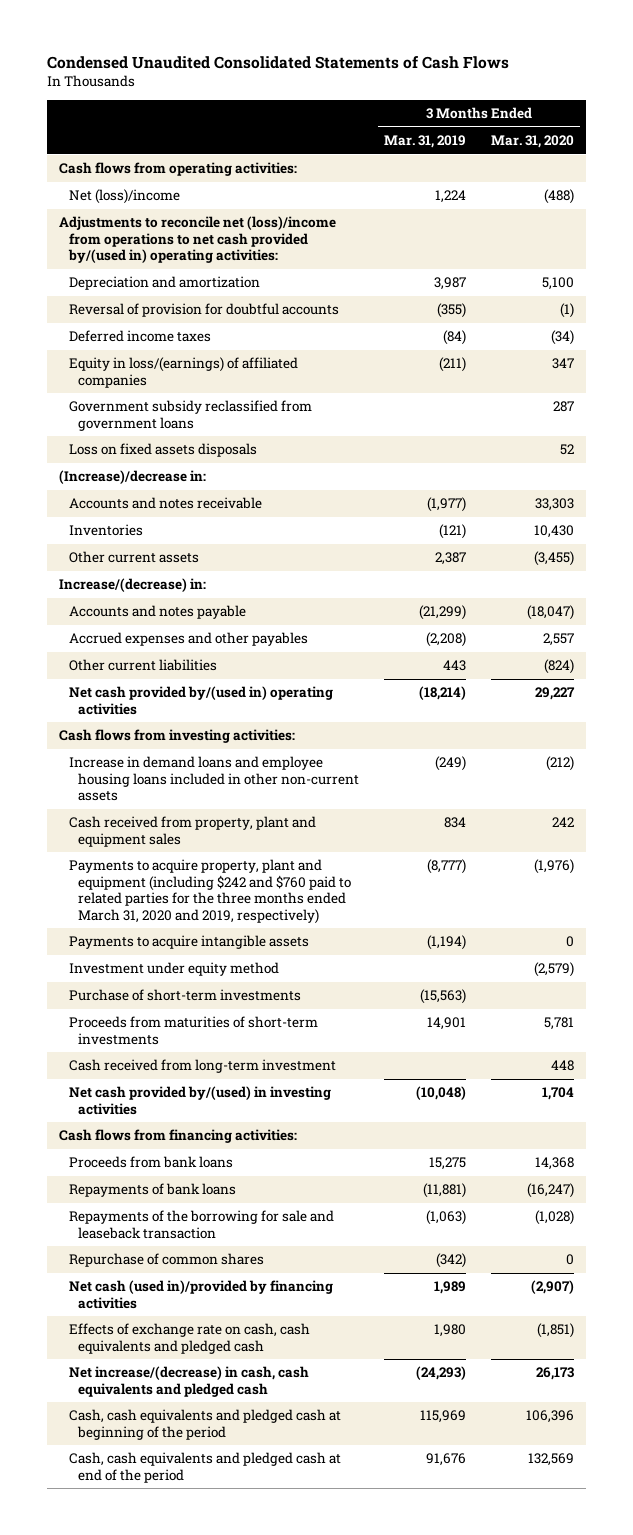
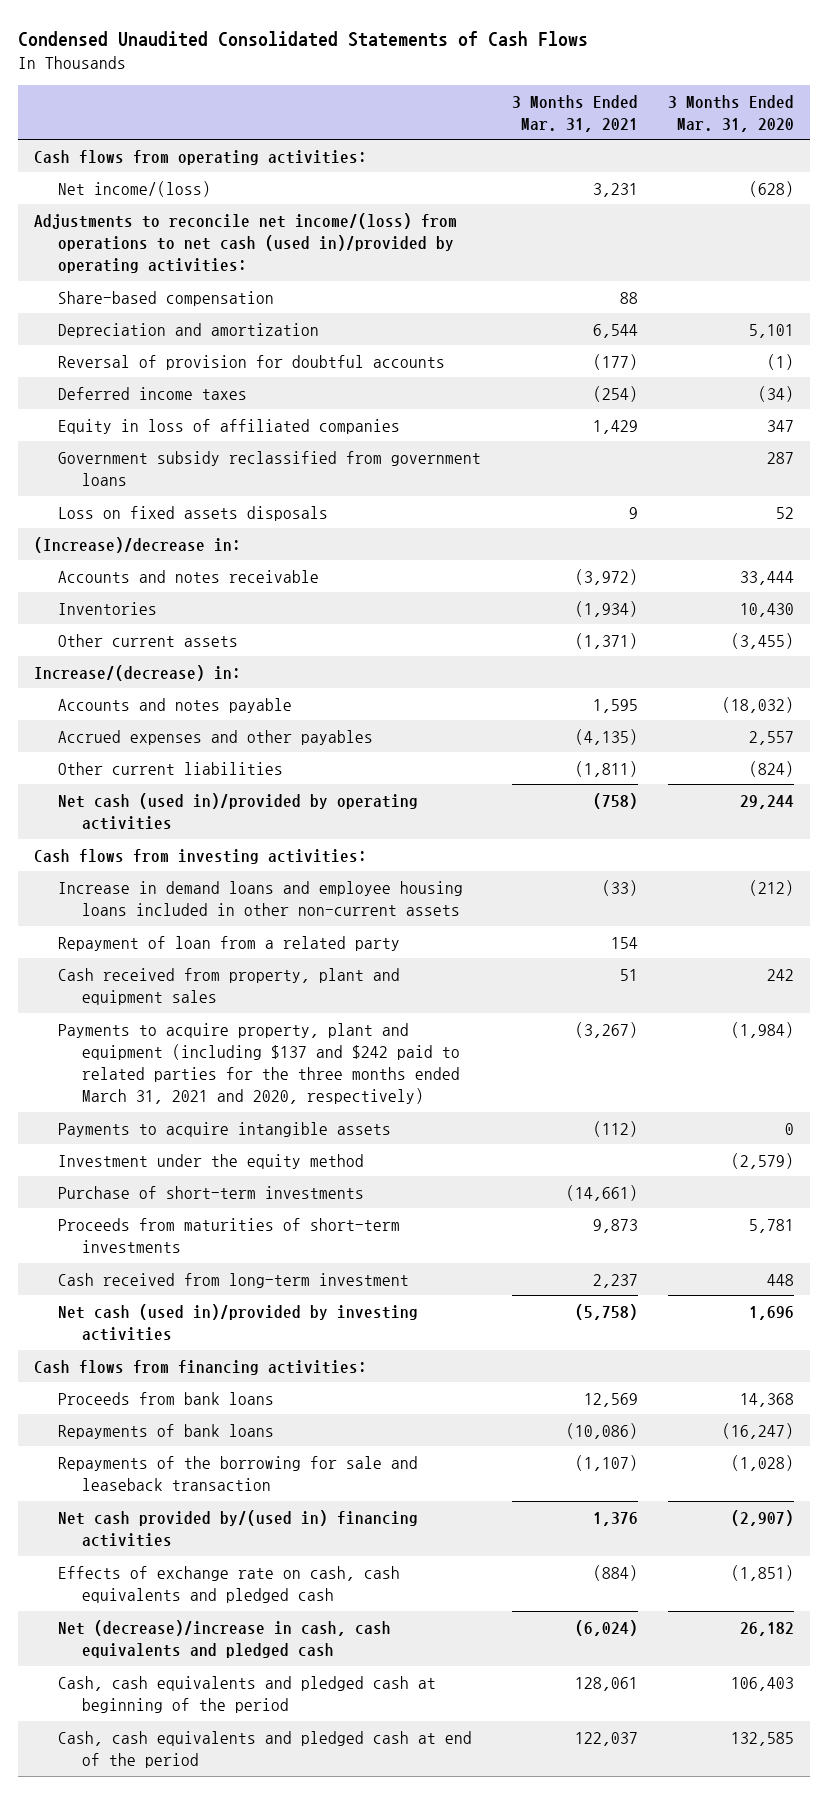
[383,135,466,149] Mar. 31, 2019 -> none
none -> [511,94,638,132] 3 Months Ended Mar. 31, 2021
[68,189,180,205] Net (loss)/income -> [57,180,211,197] Net income/(loss)
[543,189,574,205] (488) -> [749,180,795,197] (628)
[58,216,336,264] Adjustments to reconcile net (loss)/income from operations to net cash provided by/(used in) operating activities: -> [33,212,457,273] Adjustments to reconcile net income/(loss) from operations to net cash (used in)/provided by operating activities:
none -> [57,290,274,306] Share-based compensation
[541,277,574,291] 5,100 -> [749,323,795,338] 5,101
[68,357,298,388] Equity in loss/(earnings) of affiliated companies -> [57,418,400,434] Equity in loss of affiliated companies
[534,498,574,512] 33,303 -> [740,570,795,585] 33,444
[526,605,574,621] (18,047) -> [722,696,795,713] (18,032)
[68,686,333,715] Net cash provided by/(used in) operating activities -> [57,792,418,830] Net cash (used in)/provided by operating activities
[534,687,575,701] 29,227 -> [740,794,795,809] 29,244
none -> [57,935,400,951] Repayment of loan from a related party
[68,859,352,924] Payments to acquire property, plant and equipment (including $242 and $760 paid to related parties for the three months ended March 31, 2020 and 2019, respectively) -> [57,1022,461,1104] Payments to acquire property, plant and equipment (including $137 and $242 paid to related parties for the three months ended March 31, 2021 and 2020, respectively)
[533,859,574,875] (1,976) -> [731,1021,795,1038] (1,984)
[68,962,279,977] Investment under equity method -> [57,1153,364,1169] Investment under the equity method
[68,1086,331,1115] Net cash provided by/(used) in investing activities -> [57,1303,418,1341] Net cash (used in)/provided by investing activities
[541,1087,574,1101] 1,704 -> [749,1305,795,1320] 1,696
[68,1253,264,1268] Repurchase of common shares -> none
[68,1280,333,1309] Net cash (used in)/provided by financing activities -> [57,1509,418,1547] Net cash provided by/(used in) financing activities
[68,1366,309,1397] Net increase/(decrease) in cash, cash equivalents and pledged cash -> [57,1619,391,1658] Net (decrease)/increase in cash, cash equivalents and pledged cash
[535,1367,574,1381] 26,173 -> [740,1621,795,1636] 26,182
[525,1410,574,1424] 106,396 -> [731,1676,795,1691] 106,403
[527,1453,574,1467] 132,569 -> [731,1731,795,1746] 132,585

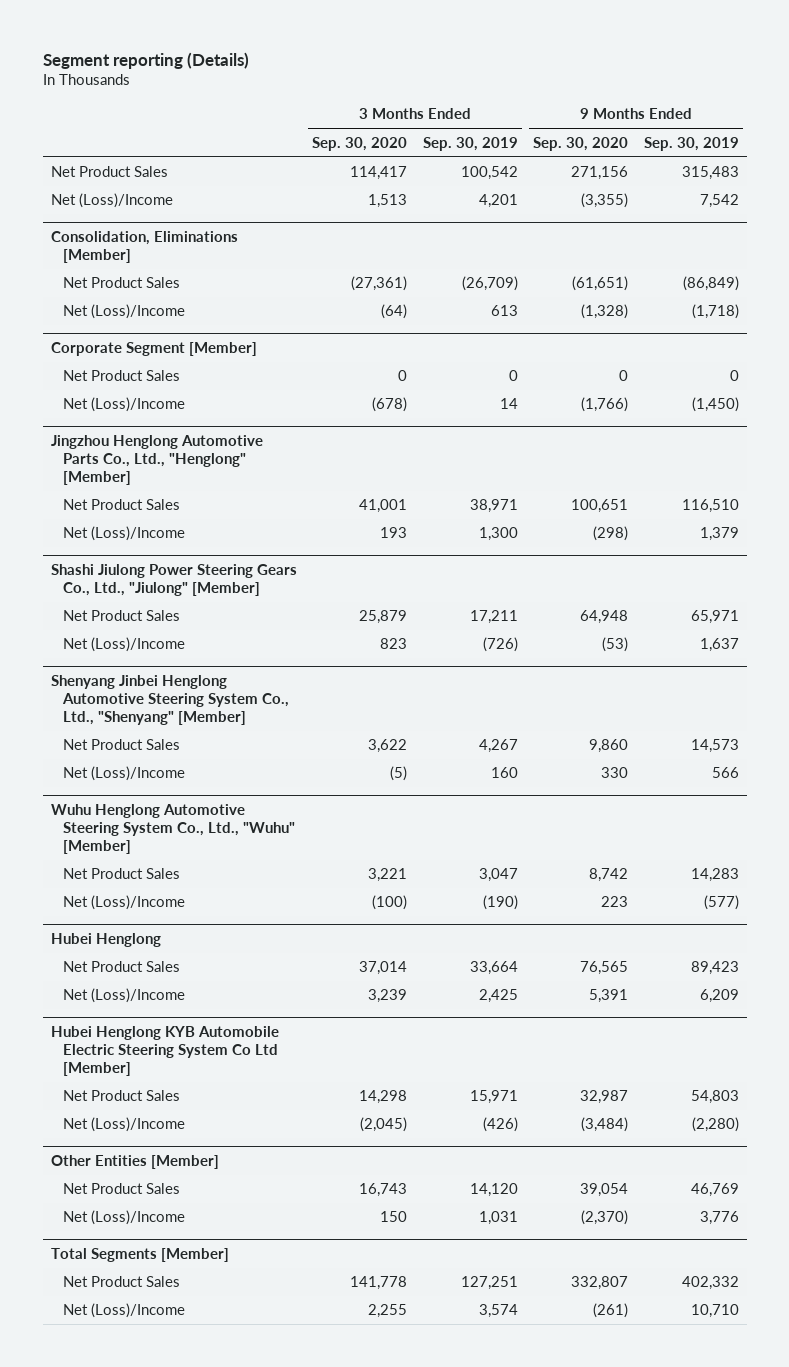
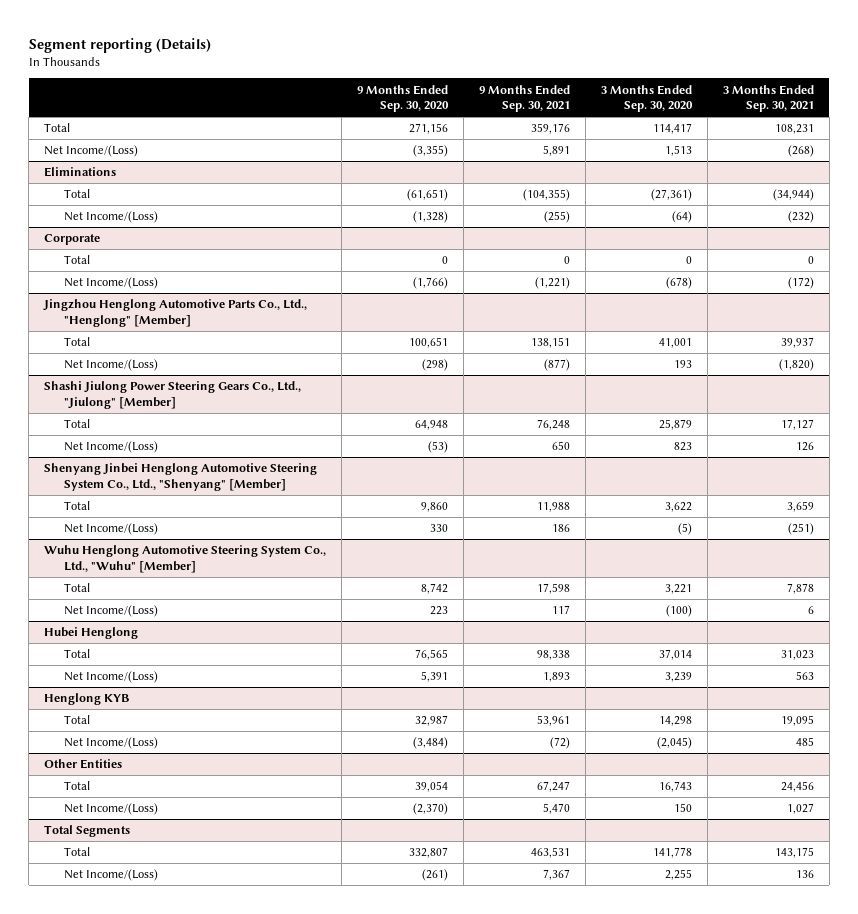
[422,136,518,151] Sep. 30, 2019 -> none
[643,136,739,151] Sep. 30, 2019 -> none
none -> [479,84,571,113] 9 Months Ended Sep. 30, 2021
none -> [722,84,814,113] 3 Months Ended Sep. 30, 2021
[50,166,168,178] Net Product Sales -> [44,123,71,133] Total
[50,193,173,209] Net (Loss)/Income -> [44,145,139,158] Net Income/(Loss)
[50,231,238,264] Consolidation, Eliminations [Member] -> [44,167,117,178] Eliminations
[63,277,181,289] Net Product Sales -> [64,189,91,199] Total
[63,304,186,320] Net (Loss)/Income -> [64,211,159,224] Net Income/(Loss)
[50,342,257,357] Corporate Segment [Member] -> [44,234,101,246] Corporate
[63,370,181,382] Net Product Sales -> [64,255,91,265] Total
[63,397,186,413] Net (Loss)/Income -> [64,277,159,290] Net Income/(Loss)
[63,499,181,511] Net Product Sales -> [64,337,91,347] Total
[63,526,186,542] Net (Loss)/Income -> [64,359,159,372] Net Income/(Loss)
[63,610,181,622] Net Product Sales -> [64,419,91,429] Total
[63,637,186,653] Net (Loss)/Income -> [64,441,159,454] Net Income/(Loss)
[63,739,181,751] Net Product Sales -> [64,501,91,511] Total
[63,766,186,782] Net (Loss)/Income -> [64,523,159,536] Net Income/(Loss)
[63,868,181,880] Net Product Sales -> [64,583,91,593] Total
[63,895,186,911] Net (Loss)/Income -> [64,605,159,618] Net Income/(Loss)
[63,961,181,973] Net Product Sales -> [64,649,91,659] Total
[63,988,186,1004] Net (Loss)/Income -> [64,671,159,684] Net Income/(Loss)
[50,1026,279,1077] Hubei Henglong KYB Automobile Electric Steering System Co Ltd [Member] -> [44,693,130,706] Henglong KYB
[63,1090,181,1102] Net Product Sales -> [64,715,91,725] Total
[63,1117,186,1133] Net (Loss)/Income -> [64,737,159,750] Net Income/(Loss)
[50,1155,219,1170] Other Entities [Member] -> [44,759,123,770] Other Entities
[63,1183,181,1195] Net Product Sales -> [64,781,91,791] Total
[63,1210,186,1226] Net (Loss)/Income -> [64,803,159,816] Net Income/(Loss)
[50,1248,229,1263] Total Segments [Member] -> [44,825,131,838] Total Segments
[63,1276,181,1288] Net Product Sales -> [64,847,91,857] Total
[63,1303,186,1319] Net (Loss)/Income -> [64,869,159,882] Net Income/(Loss)

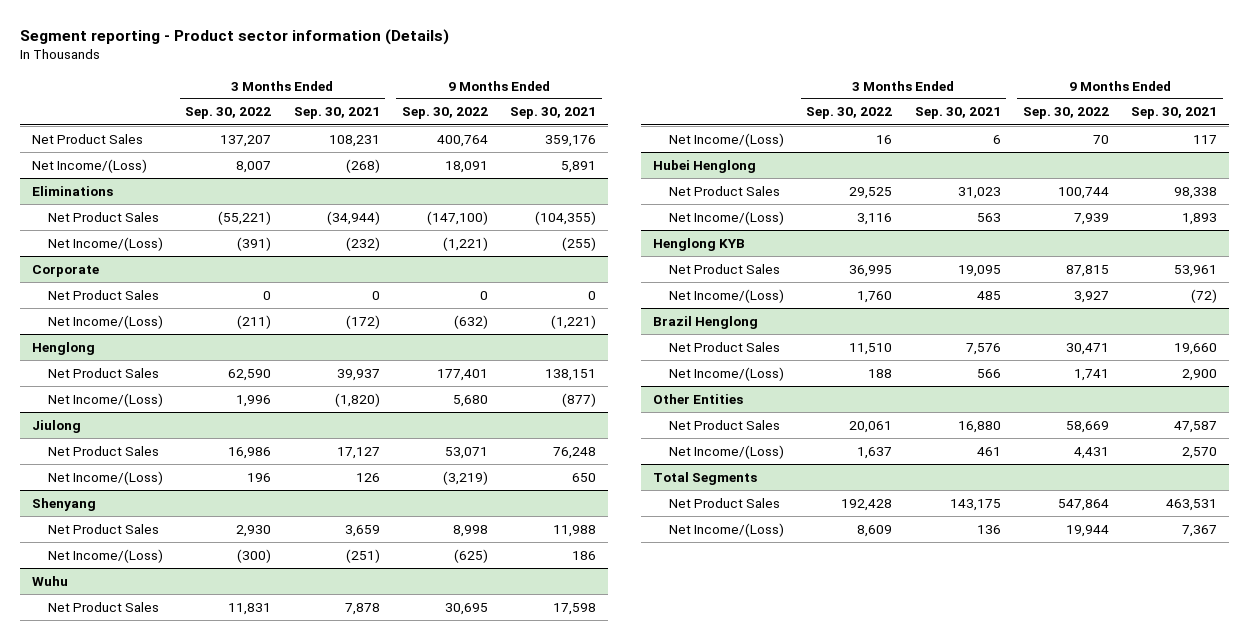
[28,37,211,53] Segment reporting (Details) -> [20,29,450,46] Segment reporting - Product sector information (Details)
[357,84,450,113] 9 Months Ended Sep. 30, 2020 -> none
[600,84,693,113] 3 Months Ended Sep. 30, 2020 -> none
none -> [185,107,272,120] Sep. 30, 2022
none -> [402,107,489,120] Sep. 30, 2022
[44,123,71,133] Total -> [31,133,143,144] Net Product Sales
[64,189,91,199] Total -> [47,211,159,222] Net Product Sales
[64,255,91,265] Total -> [47,289,159,300] Net Product Sales
[43,299,308,328] Jingzhou Henglong Automotive Parts Co., Ltd., "Henglong" [Member] -> [31,341,95,355] Henglong
[64,337,91,347] Total -> [47,367,159,378] Net Product Sales
[44,381,302,410] Shashi Jiulong Power Steering Gears Co., Ltd., "Jiulong" [Member] -> [31,419,81,433] Jiulong
[64,419,91,429] Total -> [47,445,159,456] Net Product Sales
[44,463,318,492] Shenyang Jinbei Henglong Automotive Steering System Co., Ltd., "Shenyang" [Member] -> [31,497,96,511] Shenyang
[64,501,91,511] Total -> [47,523,159,534] Net Product Sales
[44,545,327,574] Wuhu Henglong Automotive Steering System Co., Ltd., "Wuhu" [Member] -> [31,575,68,586] Wuhu
[64,583,91,593] Total -> [47,601,159,612] Net Product Sales
[64,649,91,659] Total -> [668,185,780,196] Net Product Sales
[64,715,91,725] Total -> [668,263,780,274] Net Product Sales
none -> [652,315,758,329] Brazil Henglong
none -> [668,341,780,352] Net Product Sales
none -> [668,366,784,381] Net Income/(Loss)
[64,781,91,791] Total -> none
none -> [668,419,780,430] Net Product Sales
[543,803,571,815] 5,470 -> [1182,446,1218,459] 2,570
[786,803,814,815] 1,027 -> [976,446,1001,456] 461
[64,847,91,857] Total -> [668,497,780,508] Net Product Sales

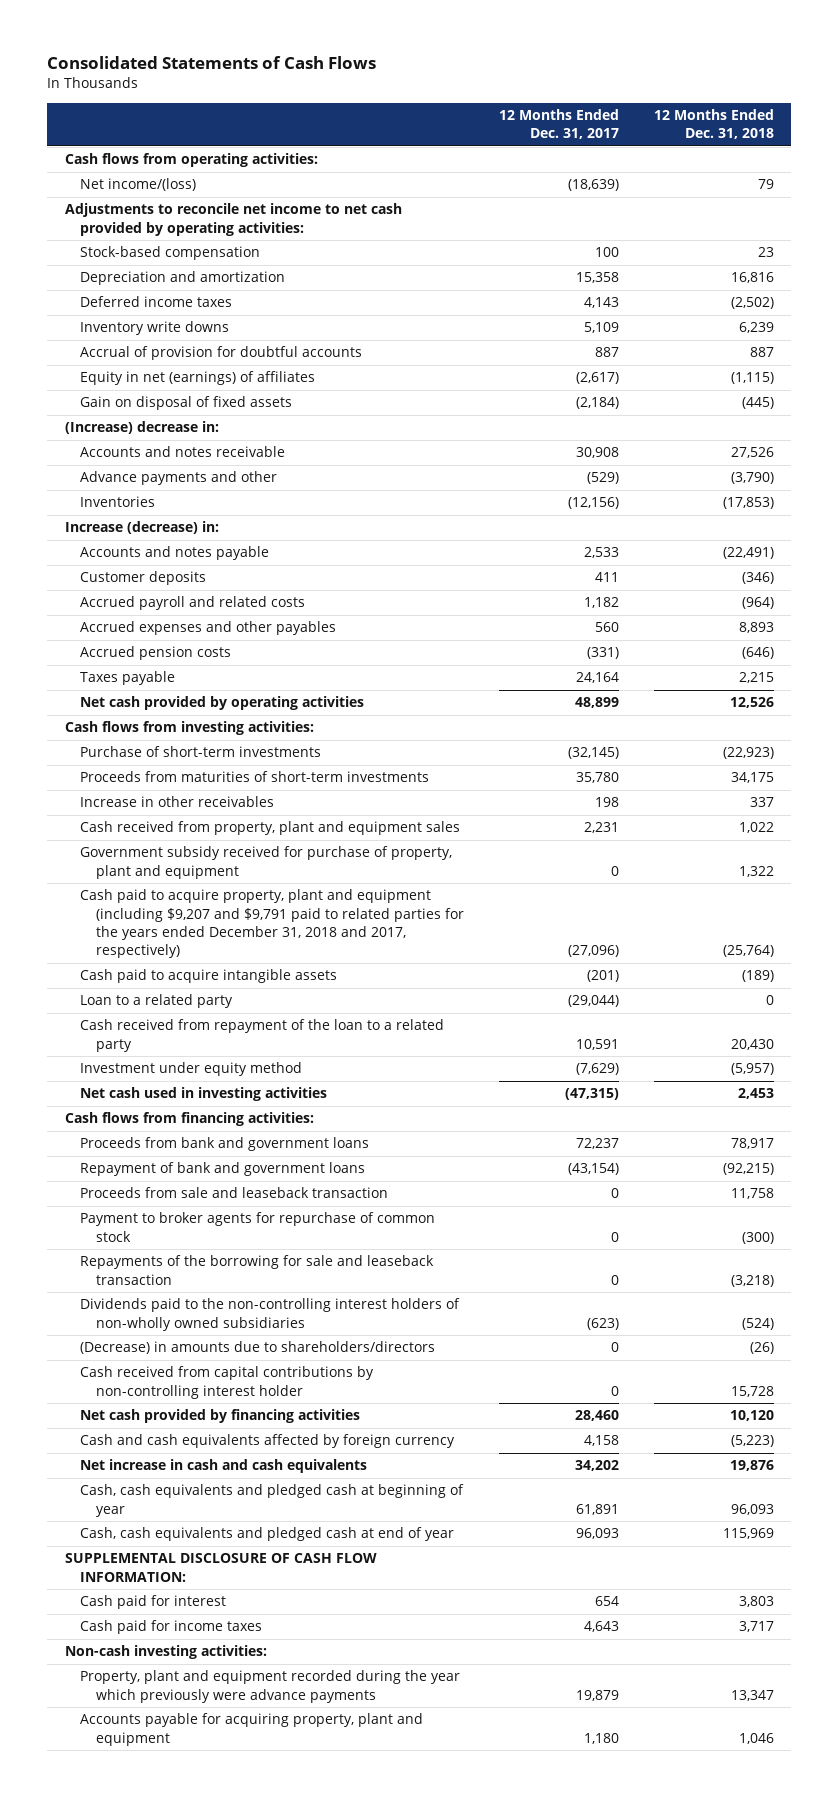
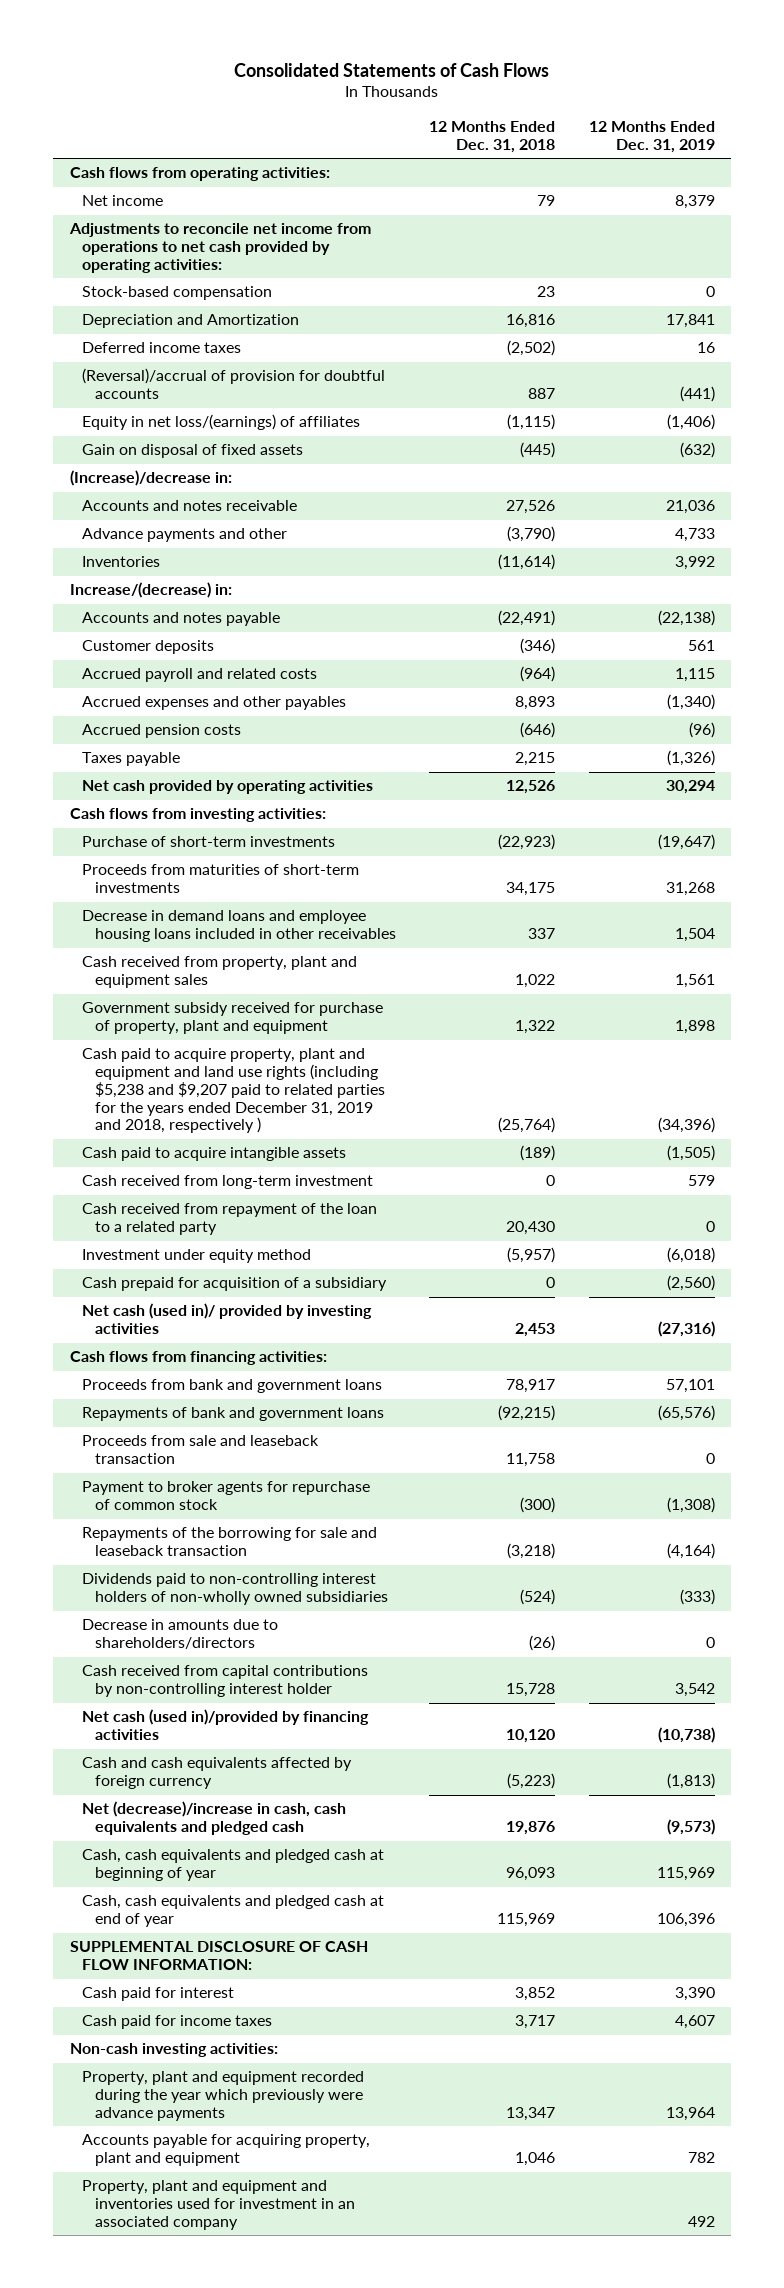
[498,109,619,140] 12 Months Ended Dec. 31, 2017 -> none
none -> [588,120,715,153] 12 Months Ended Dec. 31, 2019
[80,178,197,192] Net income/(loss) -> [82,195,164,207] Net income
[64,203,402,236] Adjustments to reconcile net income to net cash provided by operating activities: -> [68,223,371,273] Adjustments to reconcile net income from operations to net cash provided by operating activities:
[80,271,286,286] Depreciation and amortization -> [82,314,300,329] Depreciation and Amortization
[80,321,230,336] Inventory write downs -> none
[80,346,363,361] Accrual of provision for doubtful accounts -> [82,368,386,400] (Reversal)/accrual of provision for doubtful accounts
[80,371,316,386] Equity in net (earnings) of affiliates -> [82,414,361,431] Equity in net loss/(earnings) of affiliates
[64,421,219,435] (Increase) decrease in: -> [69,470,232,487] (Increase)/decrease in:
[722,497,774,510] (17,853) -> [498,554,556,571] (11,614)
[64,521,219,535] Increase (decrease) in: -> [69,582,232,599] Increase/(decrease) in:
[80,796,275,808] Increase in other receivables -> [82,910,396,943] Decrease in demand loans and employee housing loans included in other receivables
[80,889,464,959] Cash paid to acquire property, plant and equipment (including $9,207 and $9,791 paid to related parties for the years ended December 31, 2018 and 2017, respectively) -> [82,1048,385,1134] Cash paid to acquire property, plant and equipment and land use rights (including $5,238 and $9,207 paid to related parties for the years ended December 31, 2019 and 2018, respectively )
[80,994,234,1009] Loan to a related party -> none
none -> [82,1175,374,1190] Cash received from long-term investment
none -> [82,1277,388,1292] Cash prepaid for acquisition of a subsidiary
[80,1087,328,1102] Net cash used in investing activities -> [82,1303,373,1335] Net cash (used in)/ provided by investing activities
[80,1162,366,1177] Repayment of bank and government loans -> [82,1407,385,1422] Repayments of bank and government loans
[80,1298,461,1331] Dividends paid to the non-controlling interest holders of non-wholly owned subsidiaries -> [82,1573,388,1606] Dividends paid to non-controlling interest holders of non-wholly owned subsidiaries
[80,1341,436,1355] (Decrease) in amounts due to shareholders/directors -> [82,1619,279,1650] Decrease in amounts due to shareholders/directors
[80,1409,361,1424] Net cash provided by financing activities -> [82,1709,370,1741] Net cash (used in)/provided by financing activities
[80,1459,368,1474] Net increase in cash and cash equivalents -> [82,1801,347,1836] Net (decrease)/increase in cash, cash equivalents and pledged cash
[738,1596,774,1608] 3,803 -> [515,1987,556,2002] 3,852
none -> [82,2180,355,2230] Property, plant and equipment and inventories used for investment in an associated company

